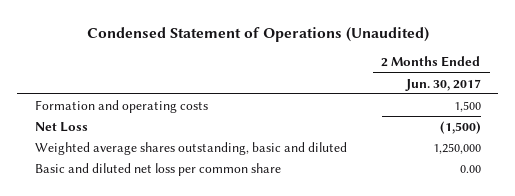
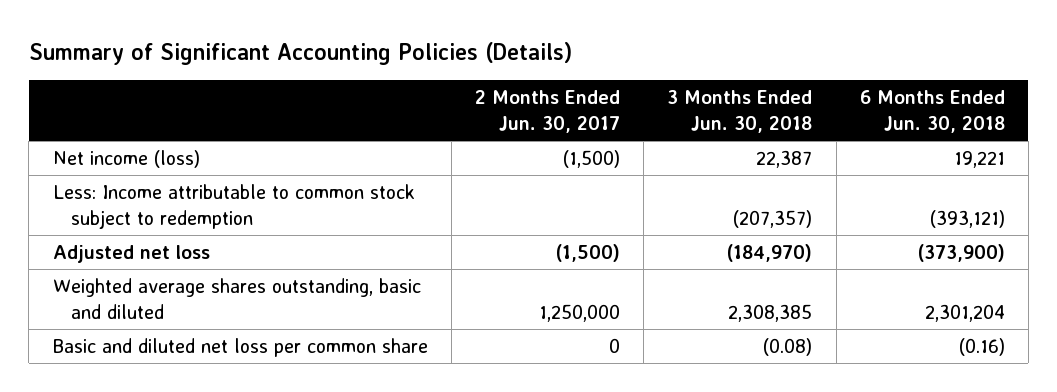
[86,26,429,42] Condensed Statement of Operations (Unaudited) -> [28,42,572,66] Summary of Significant Accounting Policies (Details)
none -> [667,90,813,133] 3 Months Ended Jun. 30, 2018
none -> [859,90,1005,133] 6 Months Ended Jun. 30, 2018
[34,99,208,113] Formation and operating costs -> none
[34,121,88,132] Net Loss -> [52,149,200,168] Net income (loss)
none -> [52,183,415,229] Less: Income attributable to common stock subject to redemption
none -> [52,244,210,263] Adjusted net loss
[459,164,481,173] 0.00 -> [609,337,621,353] 0

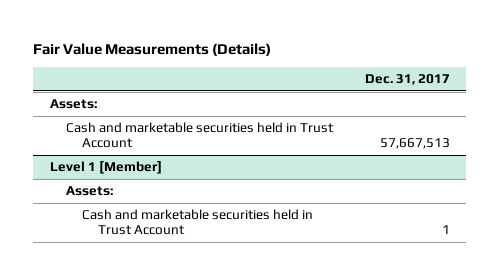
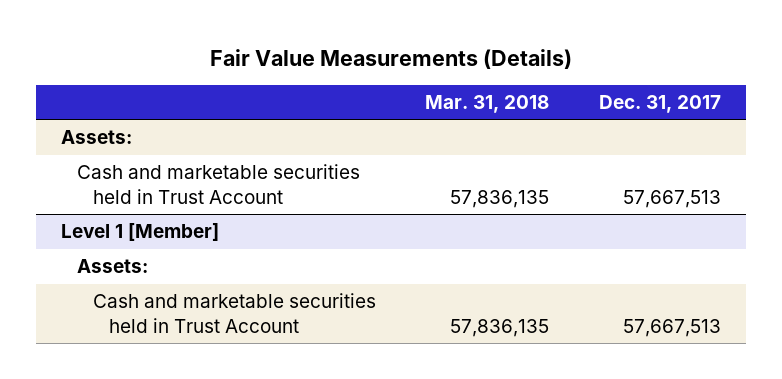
none -> [425,94,550,113] Mar. 31, 2018
[441,225,450,235] 1 -> [623,318,722,337] 57,667,513

